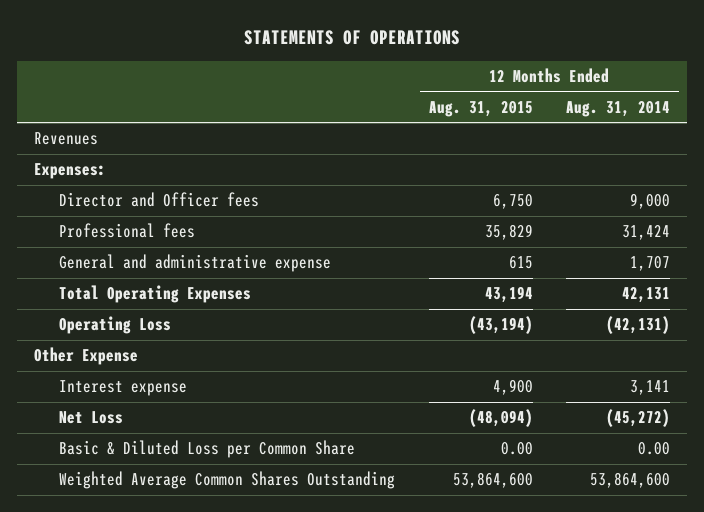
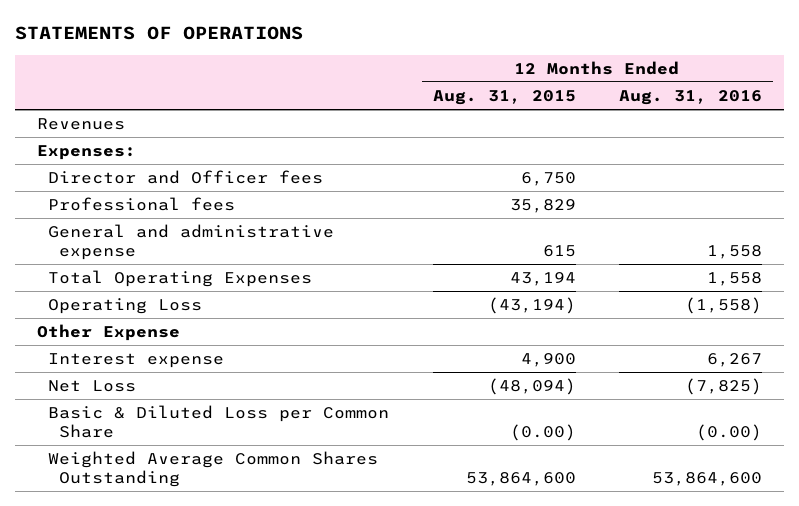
[566,100,671,117] Aug. 31, 2014 -> none
none -> [619,89,763,105] Aug. 31, 2016
[500,442,533,456] 0.00 -> [509,424,576,442] (0.00)

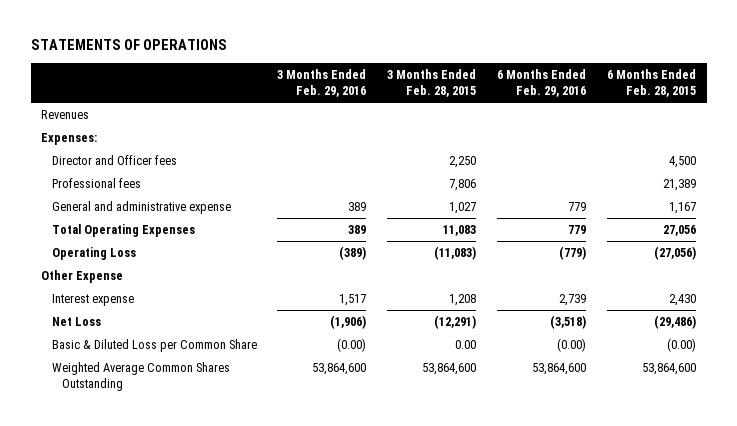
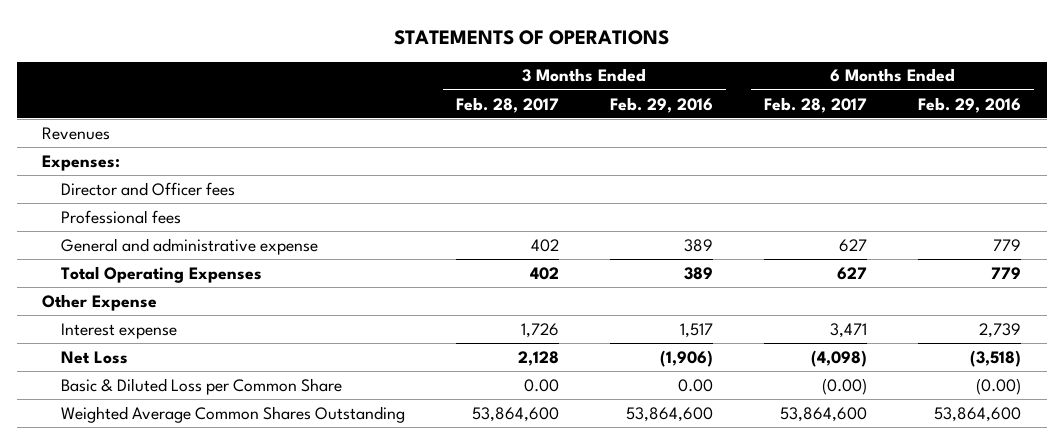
[387,68,477,98] 3 Months Ended Feb. 28, 2015 -> none
[607,68,697,98] 6 Months Ended Feb. 28, 2015 -> none
none -> [455,96,559,113] Feb. 28, 2017
none -> [764,96,868,113] Feb. 28, 2017
[51,247,136,261] Operating Loss -> none
[337,338,367,353] (0.00) -> [678,378,714,392] 0.00

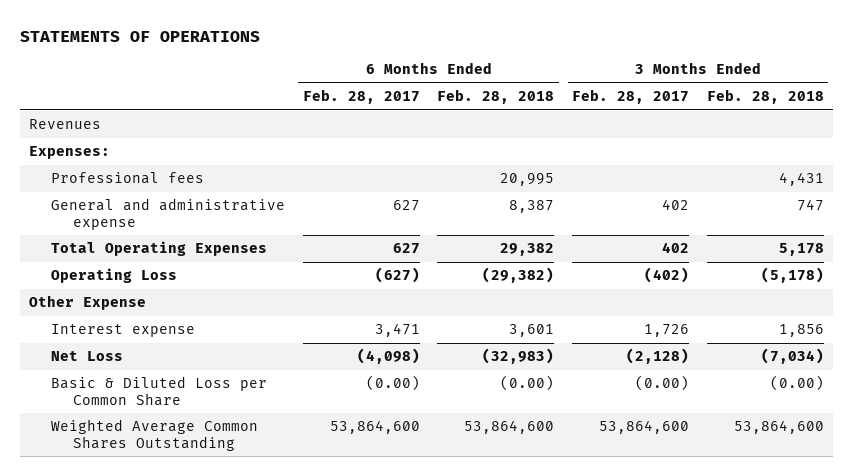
[610,96,714,113] Feb. 29, 2016 -> none
[918,96,1022,113] Feb. 29, 2016 -> none
none -> [437,88,555,104] Feb. 28, 2018
none -> [706,88,824,104] Feb. 28, 2018
[60,181,235,196] Director and Officer fees -> none
none -> [51,268,178,284] Operating Loss
[517,350,559,366] 2,128 -> [626,348,690,365] (2,128)
[523,378,559,392] 0.00 -> [635,375,690,392] (0.00)

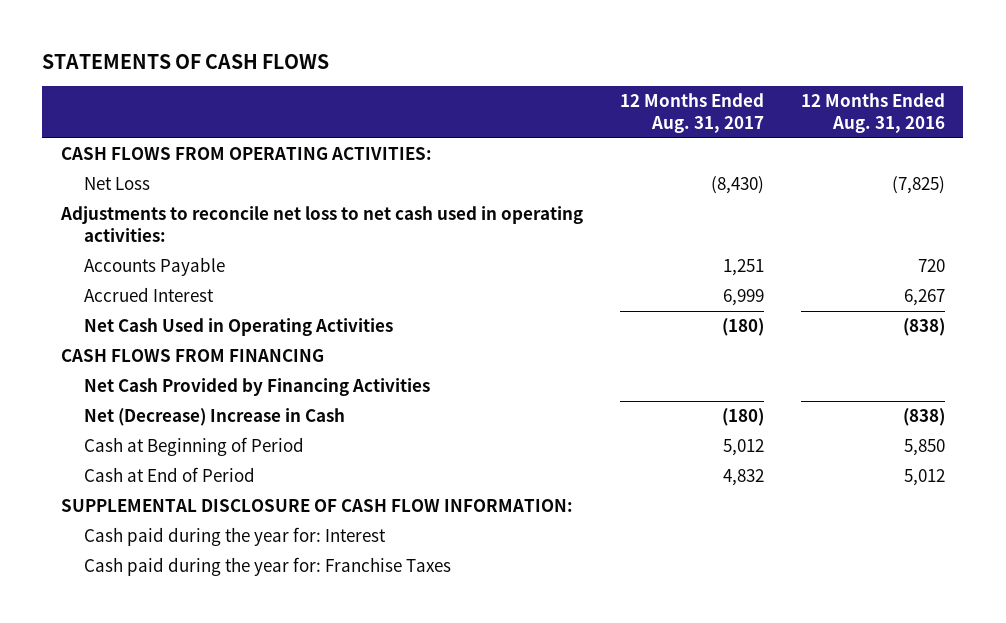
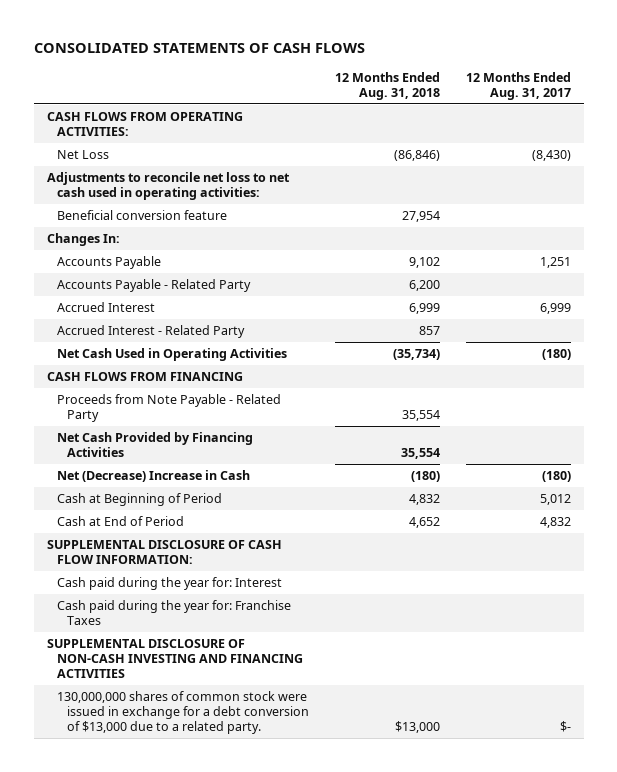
[42,53,330,69] STATEMENTS OF CASH FLOWS -> [33,43,365,54] CONSOLIDATED STATEMENTS OF CASH FLOWS
[800,92,945,134] 12 Months Ended Aug. 31, 2016 -> none
none -> [334,71,440,101] 12 Months Ended Aug. 31, 2018
none -> [56,209,227,220] Beneficial conversion feature
none -> [46,232,120,246] Changes In:
none -> [56,278,251,292] Accounts Payable - Related Party
none -> [56,324,245,338] Accrued Interest - Related Party
none -> [56,393,281,423] Proceeds from Note Payable - Related Party
none -> [46,638,303,679] SUPPLEMENTAL DISCLOSURE OF NON-CASH INVESTING AND FINANCING ACTIVITIES
none -> [56,690,310,735] 130,000,000 shares of common stock were issued in exchange for a debt conversion of $13,000 due to a related party.

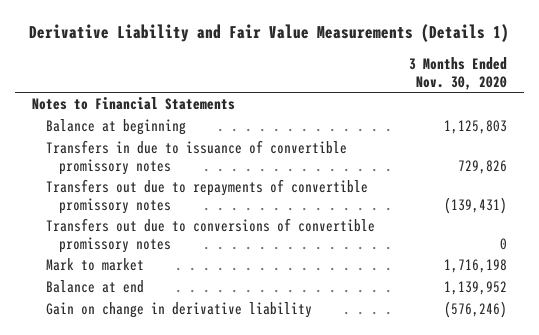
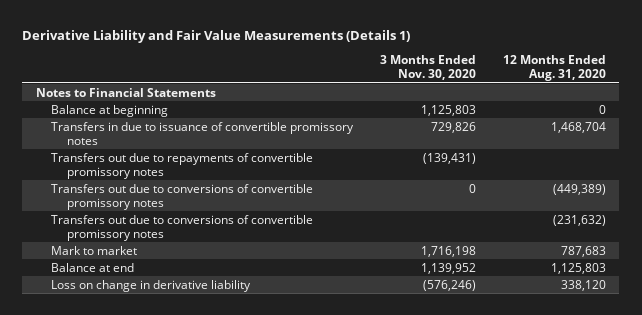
none -> [502,54,606,82] 12 Months Ended Aug. 31, 2020
none -> [51,214,314,241] Transfers out due to conversions of convertible promissory notes
[45,301,312,318] Gain on change in derivative liability -> [51,279,252,292] Loss on change in derivative liability

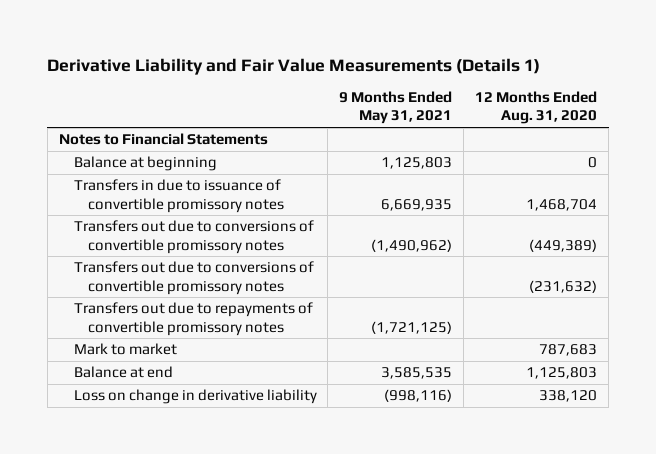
[380,54,477,81] 3 Months Ended Nov. 30, 2020 -> none
none -> [339,91,453,125] 9 Months Ended May 31, 2021
[51,152,314,179] Transfers out due to repayments of convertible promissory notes -> [73,302,313,336] Transfers out due to repayments of convertible promissory notes

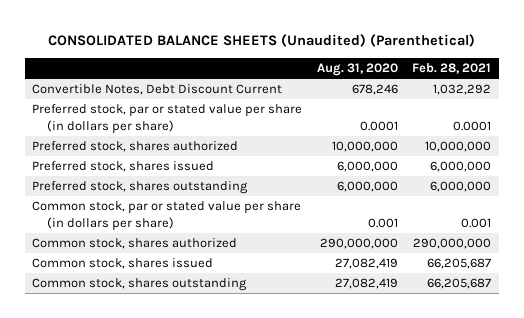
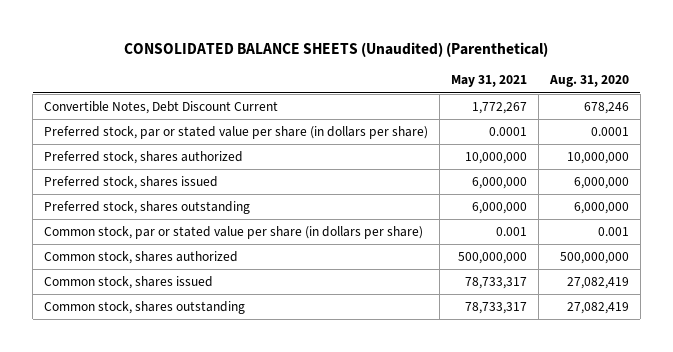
[412,63,492,75] Feb. 28, 2021 -> none
none -> [450,75,527,88] May 31, 2021
[319,238,398,250] 290,000,000 -> [559,252,629,265] 500,000,000

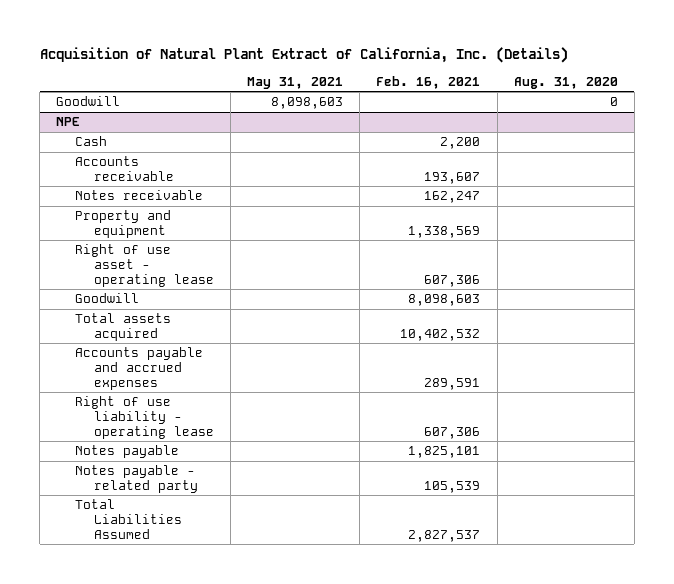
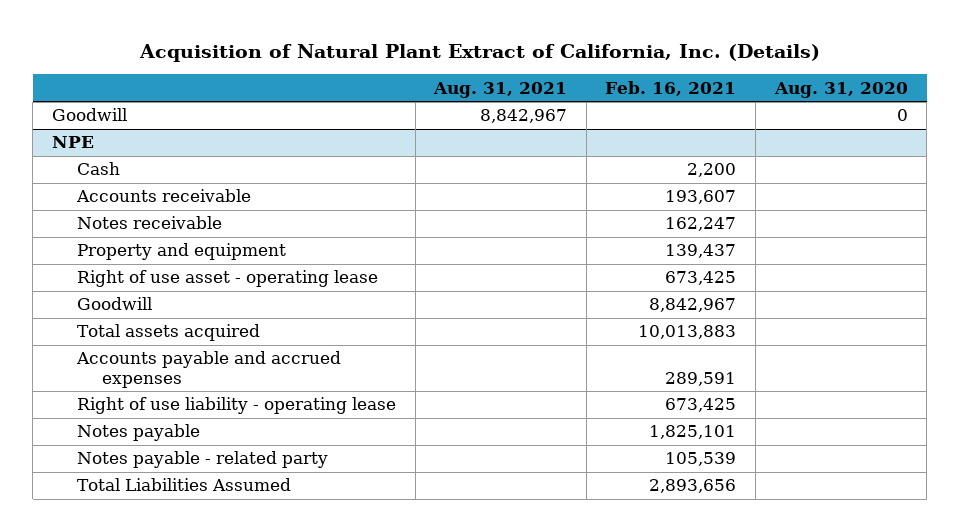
[247,76,344,89] May 31, 2021 -> none
none -> [433,81,568,98] Aug. 31, 2021
[408,225,481,238] 1,338,569 -> [665,244,737,259] 139,437
[424,274,481,287] 607,306 -> [665,271,737,286] 673,425
[408,294,481,307] 8,098,603 -> [649,298,737,313] 8,842,967
[400,328,481,341] 10,402,532 -> [638,325,737,340] 10,013,883
[424,426,481,439] 607,306 -> [665,398,737,413] 673,425
[408,529,481,542] 2,827,537 -> [649,479,737,494] 2,893,656

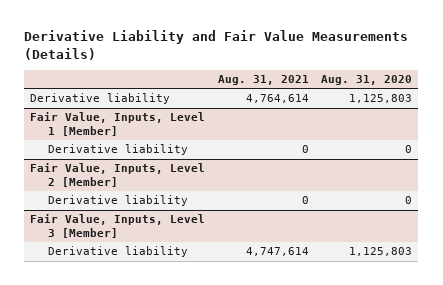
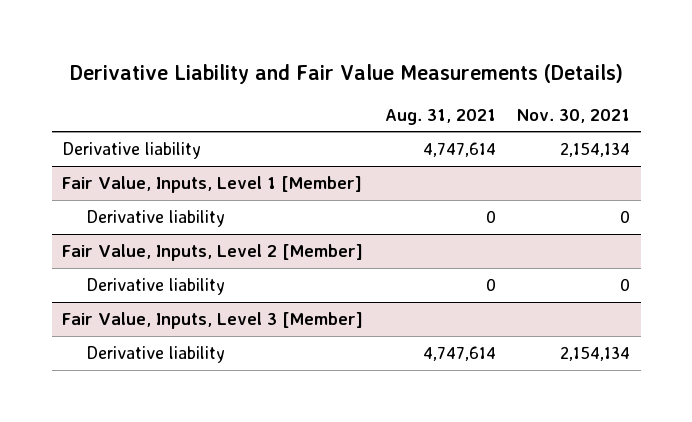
[321,75,413,86] Aug. 31, 2020 -> none
none -> [517,108,631,123] Nov. 30, 2021
[245,94,309,104] 4,764,614 -> [422,141,496,157] 4,747,614

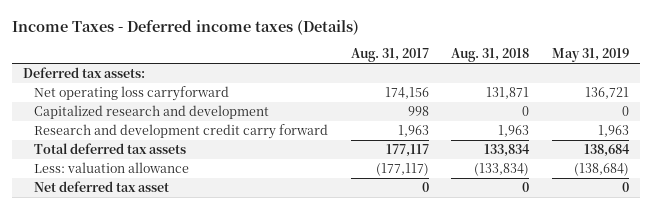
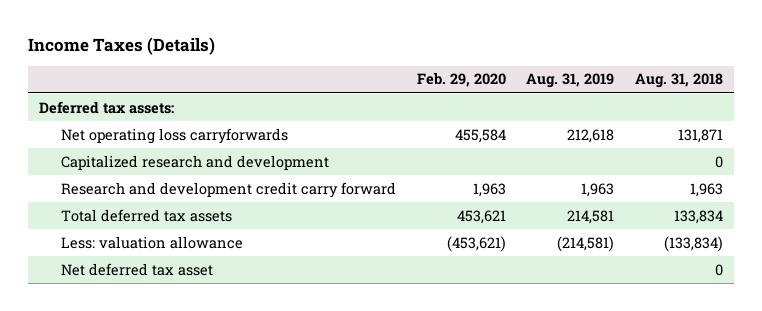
[12,19,360,35] Income Taxes - Deferred income taxes (Details) -> [28,36,216,55] Income Taxes (Details)
[350,48,429,63] Aug. 31, 2017 -> none
[551,48,629,63] May 31, 2019 -> none
none -> [416,72,506,88] Feb. 29, 2020
none -> [526,73,615,89] Aug. 31, 2019
[34,86,230,102] Net operating loss carryforward -> [60,127,288,144] Net operating loss carryforwards

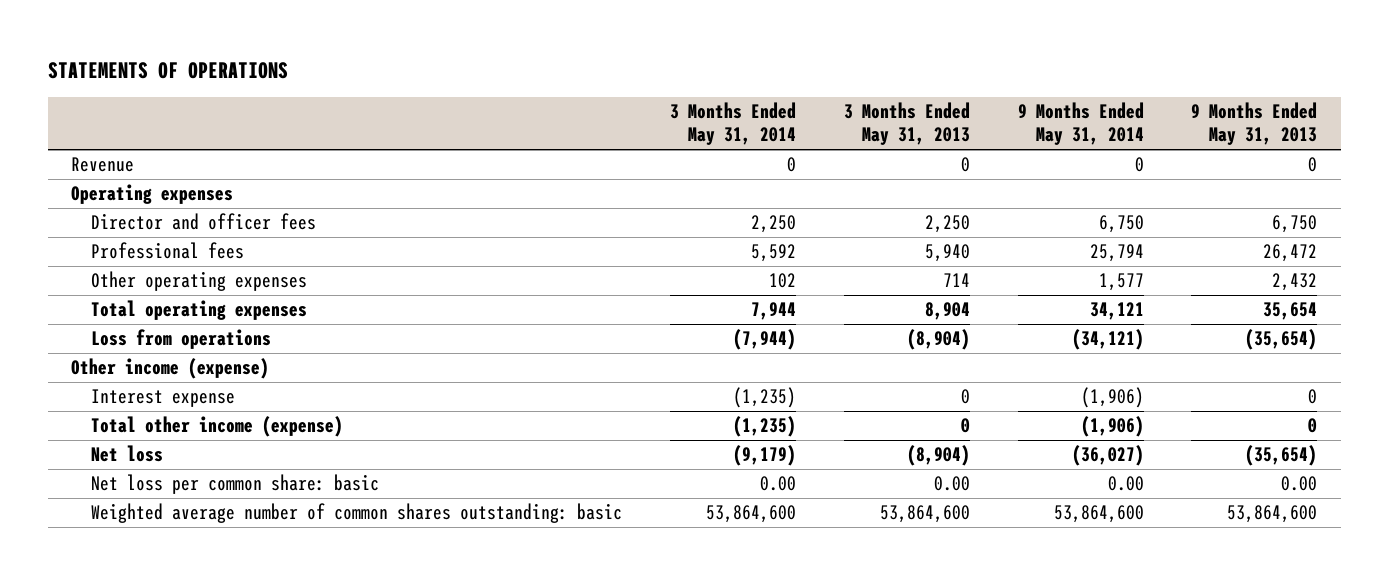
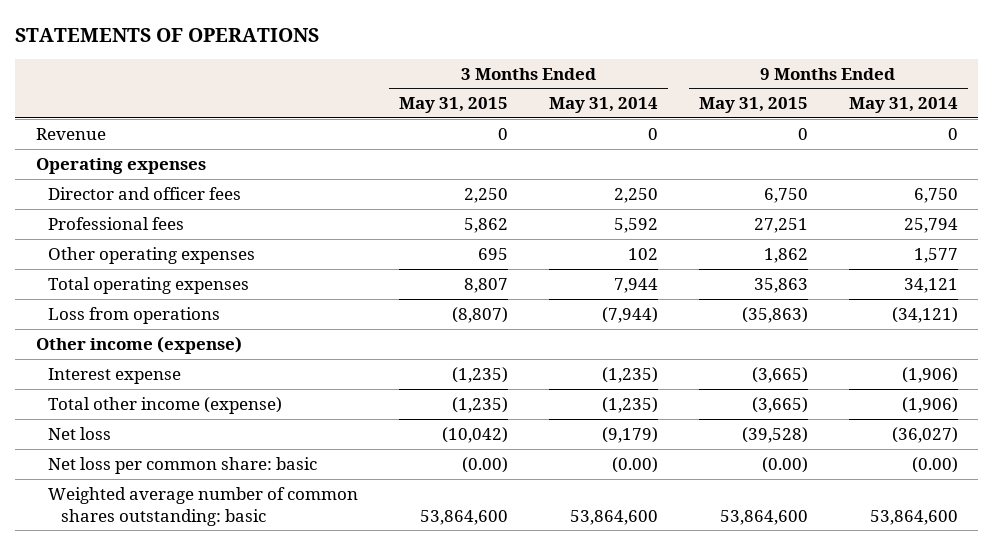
[843,102,970,146] 3 Months Ended May 31, 2013 -> none
[1191,102,1318,146] 9 Months Ended May 31, 2013 -> none
none -> [399,97,509,114] May 31, 2015
none -> [698,97,808,114] May 31, 2015
[760,476,797,492] 0.00 -> [611,456,658,473] (0.00)
[1107,476,1144,492] 0.00 -> [911,456,958,473] (0.00)

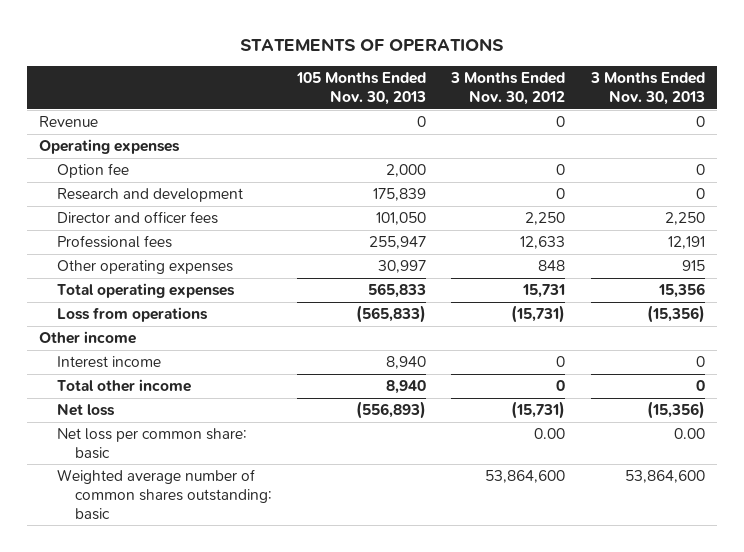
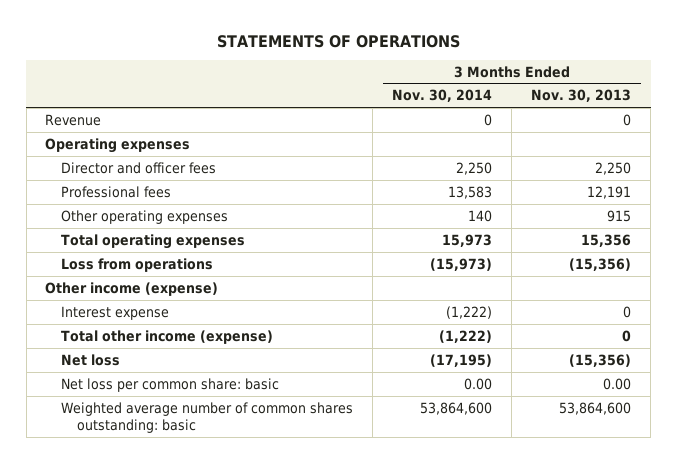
[295,72,426,106] 105 Months Ended Nov. 30, 2013 -> none
[450,72,566,106] 3 Months Ended Nov. 30, 2012 -> none
none -> [392,89,493,103] Nov. 30, 2014
[56,163,129,179] Option fee -> none
[56,188,243,203] Research and development -> none
[56,356,161,369] Interest income -> none
[39,331,137,345] Other income -> [45,281,219,296] Other income (expense)
none -> [61,305,170,320] Interest expense
[56,379,191,393] Total other income -> [61,329,274,344] Total other income (expense)

